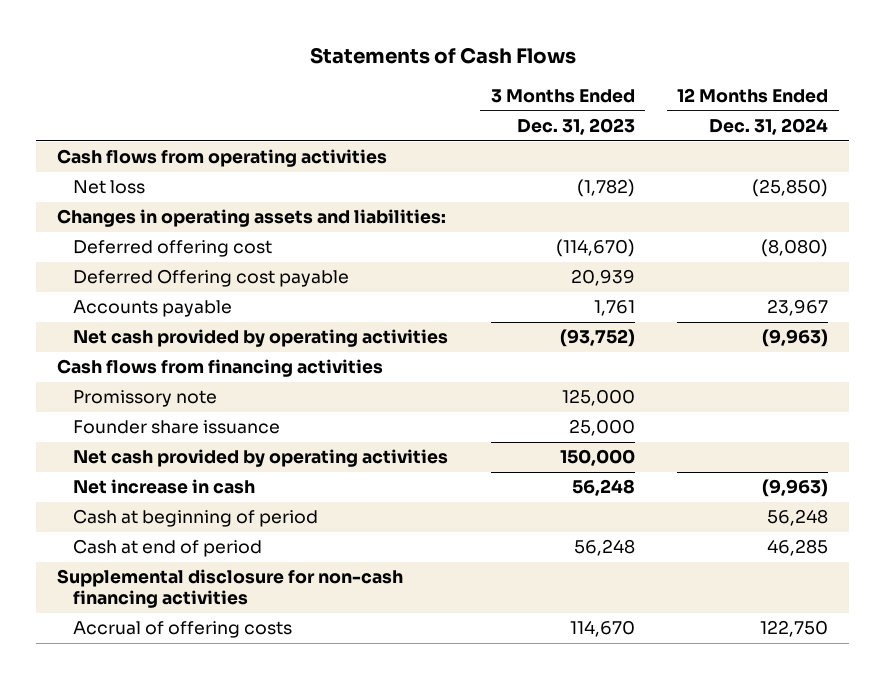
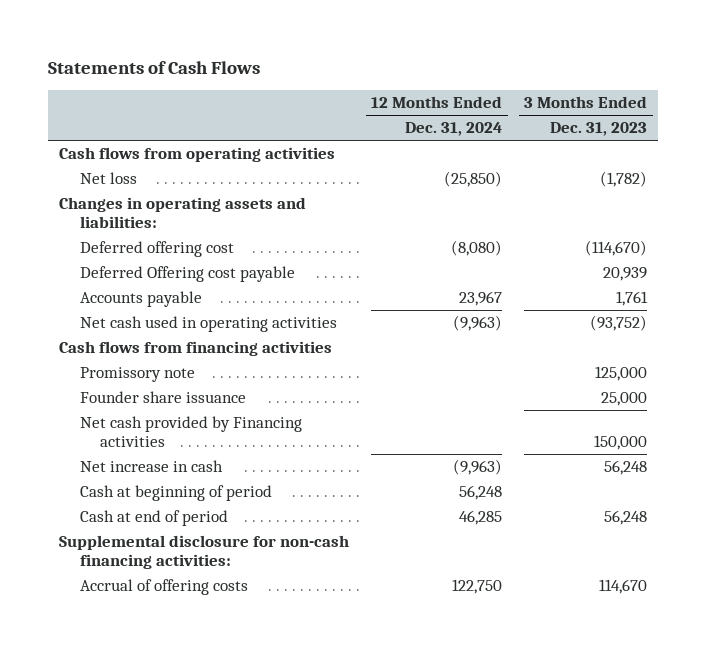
[73,329,449,348] Net cash provided by operating activities -> [79,316,337,333] Net cash used in operating activities
[73,449,449,468] Net cash provided by operating activities -> [79,416,302,448] Net cash provided by Financing activities
[57,569,404,609] Supplemental disclosure for non-cash financing activities -> [59,535,350,570] Supplemental disclosure for non-cash financing activities:

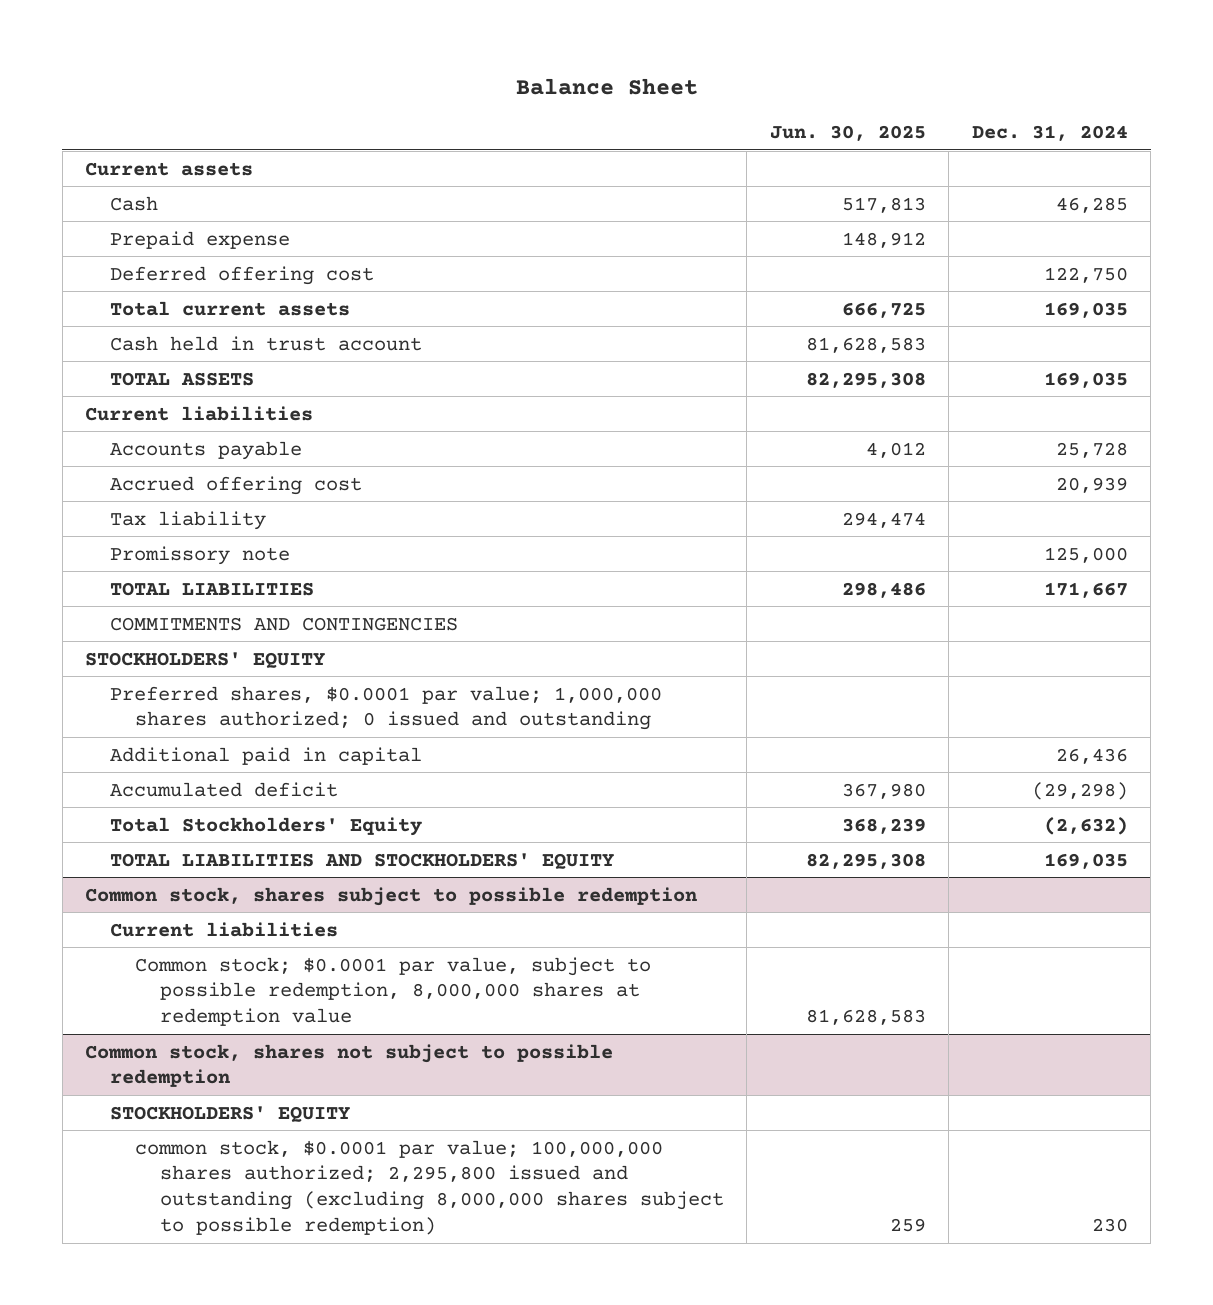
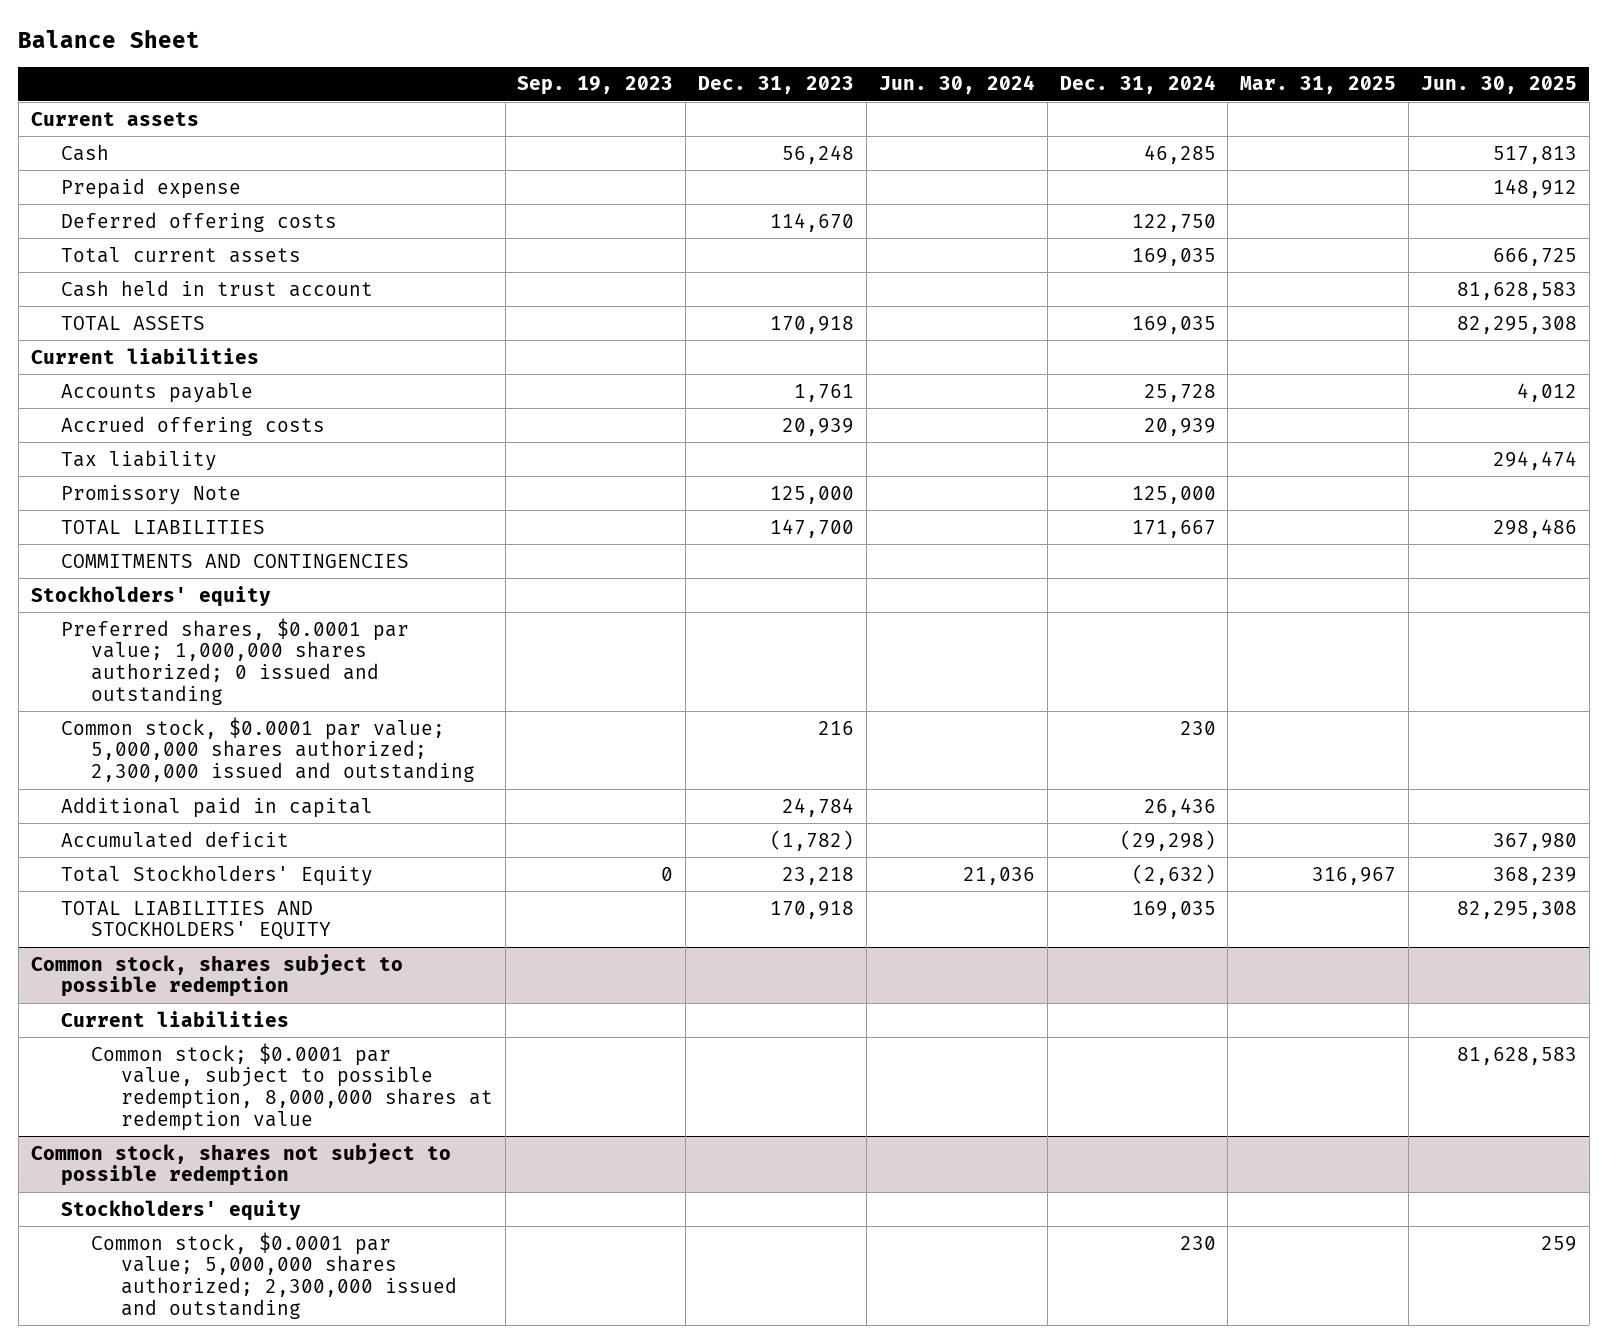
none -> [517,76,674,96] Sep. 19, 2023
none -> [698,76,855,95] Dec. 31, 2023
none -> [878,75,1035,95] Jun. 30, 2024
none -> [1240,76,1397,95] Mar. 31, 2025
[110,265,375,285] Deferred offering cost -> [60,211,337,232] Deferred offering costs
[110,475,363,495] Accrued offering cost -> [60,415,325,436] Accrued offering costs
[110,545,291,565] Promissory note -> [60,484,241,505] Promissory Note
[85,651,326,668] STOCKHOLDERS' EQUITY -> [30,585,271,607] Stockholders' equity
none -> [60,716,475,783] Common stock, $0.0001 par value; 5,000,000 shares authorized; 2,300,000 issued and outstanding
[110,1105,351,1122] STOCKHOLDERS' EQUITY -> [60,1199,301,1221] Stockholders' equity
[135,1139,724,1236] common stock, $0.0001 par value; 100,000,000 shares authorized; 2,295,800 issued and outstanding (excluding 8,000,000 shares subject to possible redemption) -> [90,1231,457,1320] Common stock, $0.0001 par value; 5,000,000 shares authorized; 2,300,000 issued and outstanding

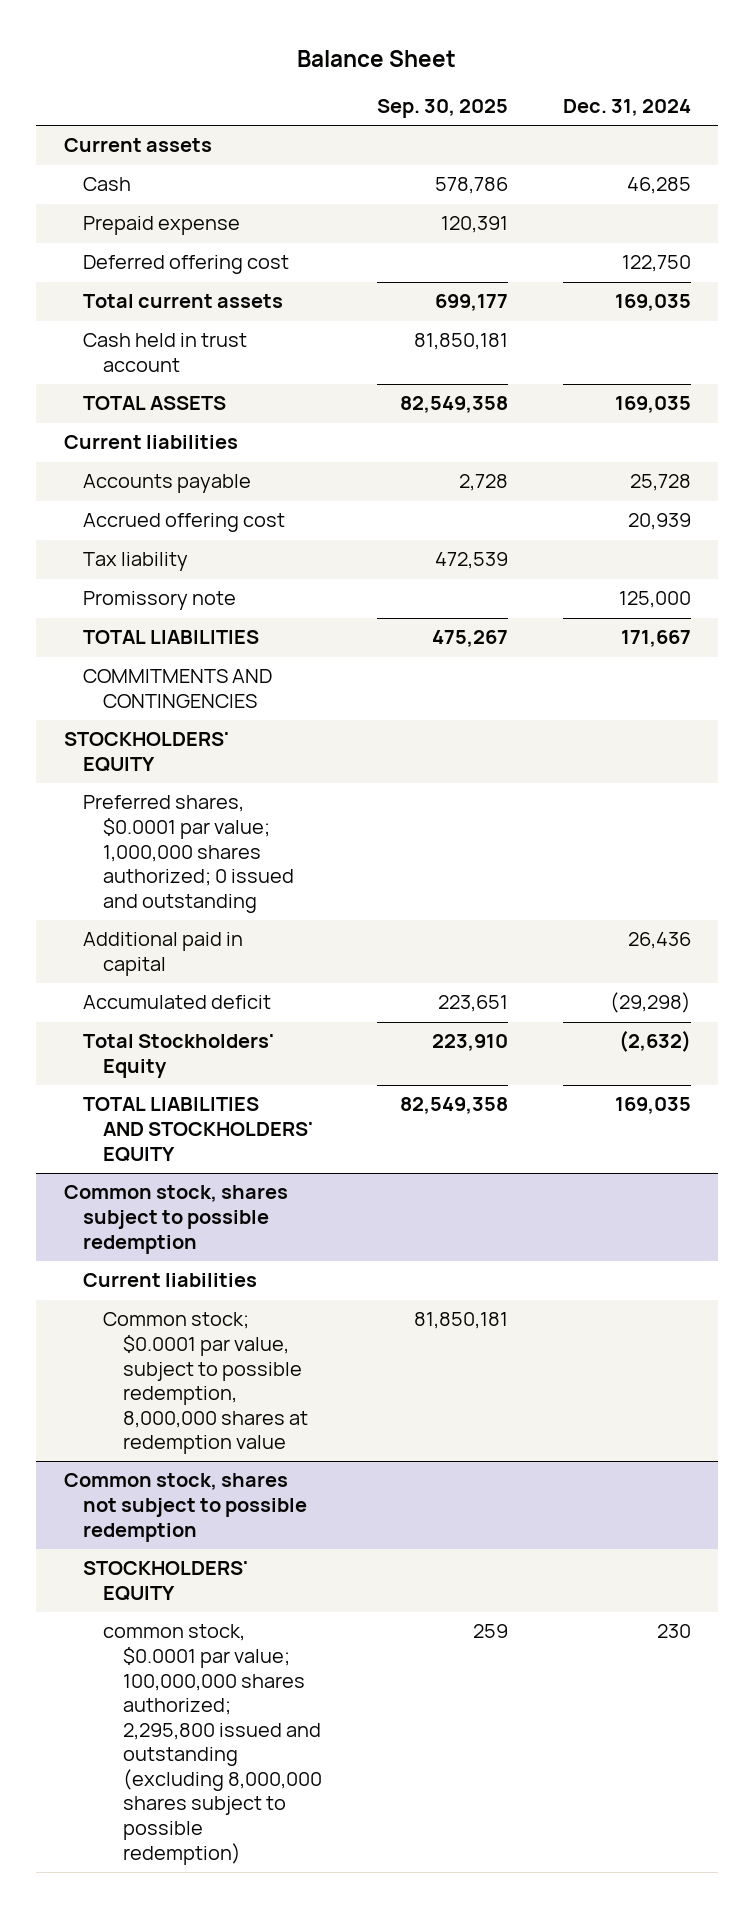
[517,76,674,96] Sep. 19, 2023 -> none
[698,76,855,95] Dec. 31, 2023 -> none
[878,75,1035,95] Jun. 30, 2024 -> none
[1240,76,1397,95] Mar. 31, 2025 -> none
[1420,76,1577,95] Jun. 30, 2025 -> none
none -> [376,99,508,119] Sep. 30, 2025
[60,211,337,232] Deferred offering costs -> [83,255,290,275] Deferred offering cost
[60,415,325,436] Accrued offering costs -> [83,513,286,533] Accrued offering cost
[60,484,241,505] Promissory Note -> [83,591,237,611] Promissory note
[30,585,271,607] Stockholders' equity -> [63,732,229,773] STOCKHOLDERS' EQUITY
[60,716,475,783] Common stock, $0.0001 par value; 5,000,000 shares authorized; 2,300,000 issued and outstanding -> none
[60,1199,301,1221] Stockholders' equity -> [83,1561,249,1602] STOCKHOLDERS' EQUITY
[90,1231,457,1320] Common stock, $0.0001 par value; 5,000,000 shares authorized; 2,300,000 issued and outstanding -> [102,1624,322,1865] common stock, $0.0001 par value; 100,000,000 shares authorized; 2,295,800 issued and outstanding (excluding 8,000,000 shares subject to possible redemption)

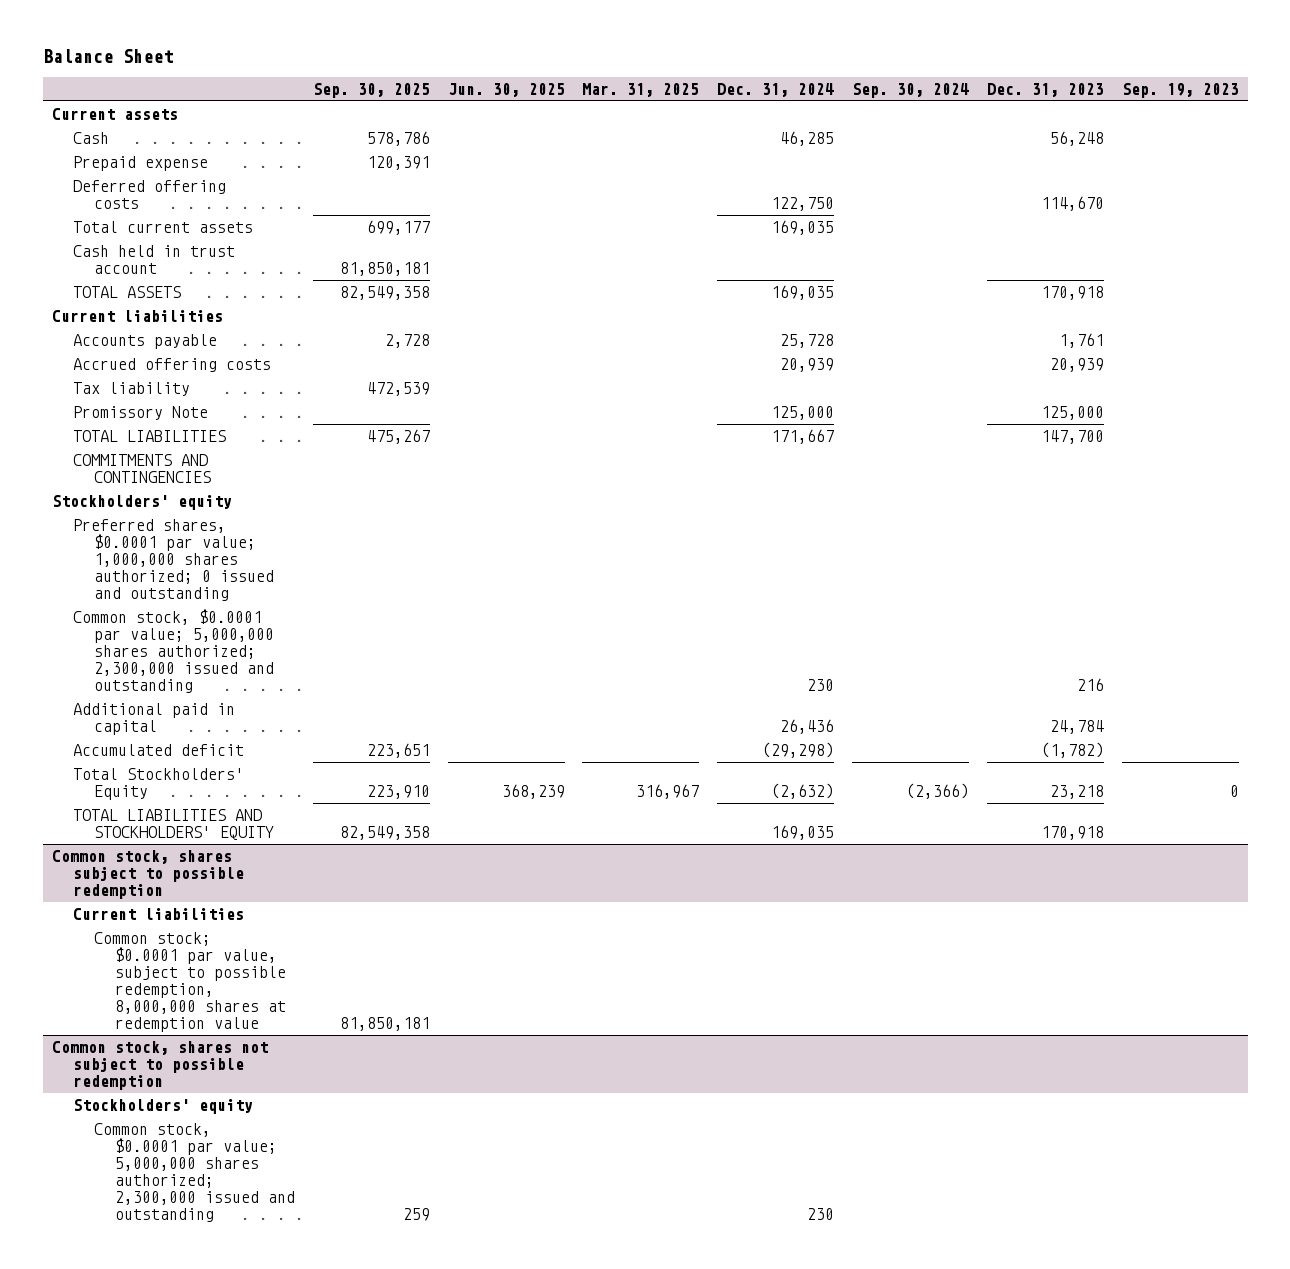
none -> [447,82,565,97] Jun. 30, 2025
none -> [582,82,700,97] Mar. 31, 2025
none -> [852,82,970,98] Sep. 30, 2024
none -> [986,82,1104,97] Dec. 31, 2023
none -> [1121,82,1239,98] Sep. 19, 2023
[83,255,290,275] Deferred offering cost -> [72,180,226,210] Deferred offering costs
[83,513,286,533] Accrued offering cost -> [72,358,271,373] Accrued offering costs
[83,591,237,611] Promissory note -> [72,406,208,421] Promissory Note
[63,732,229,773] STOCKHOLDERS' EQUITY -> [51,495,232,511] Stockholders' equity
none -> [72,609,274,693] Common stock, $0.0001 par value; 5,000,000 shares authorized; 2,300,000 issued and outstanding
[83,1561,249,1602] STOCKHOLDERS' EQUITY -> [72,1099,253,1115] Stockholders' equity
[102,1624,322,1865] common stock, $0.0001 par value; 100,000,000 shares authorized; 2,295,800 issued and outstanding (excluding 8,000,000 shares subject to possible redemption) -> [93,1123,295,1222] Common stock, $0.0001 par value; 5,000,000 shares authorized; 2,300,000 issued and outstanding

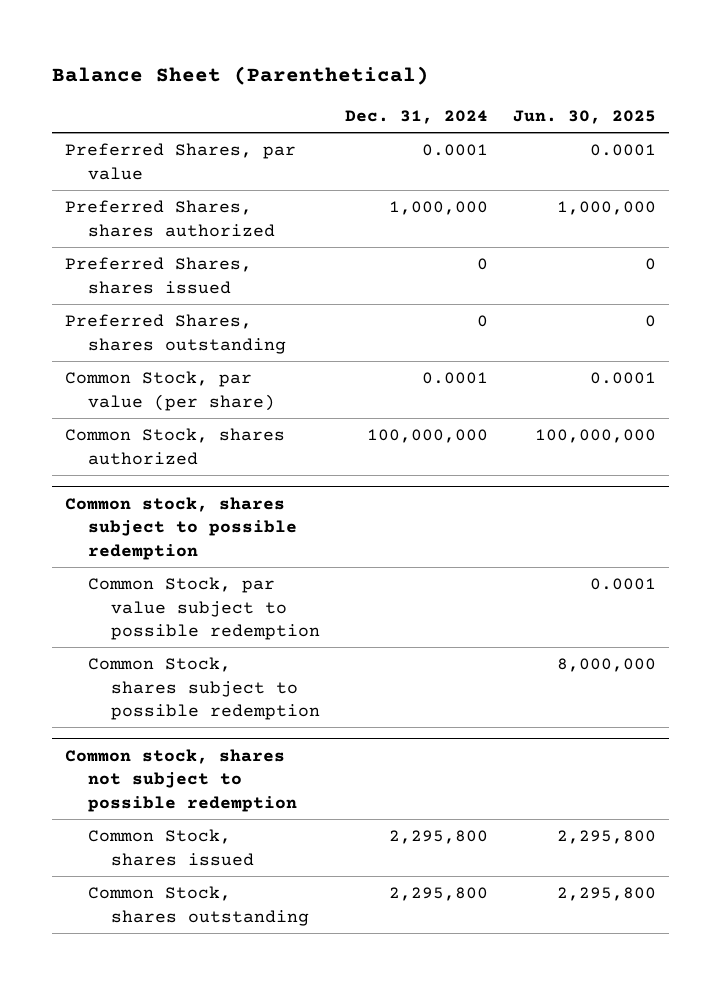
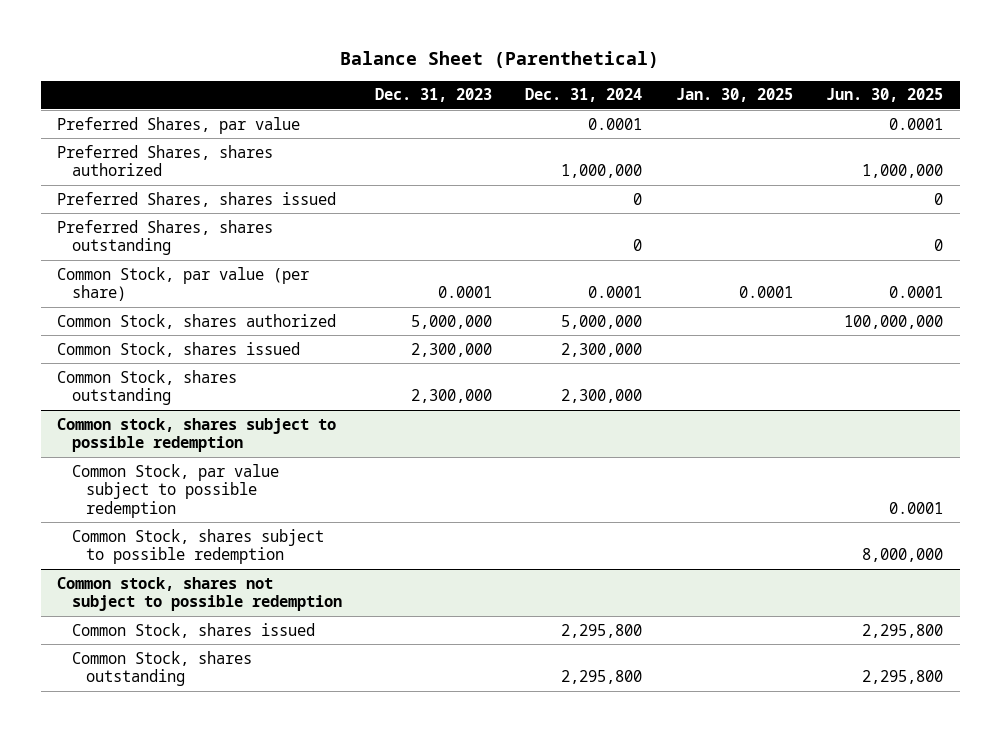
none -> [374,88,492,103] Dec. 31, 2023
none -> [675,88,793,103] Jan. 30, 2025
[367,428,489,443] 100,000,000 -> [561,314,643,329] 5,000,000
none -> [57,341,301,357] Common Stock, shares issued
none -> [57,369,238,406] Common Stock, shares outstanding

